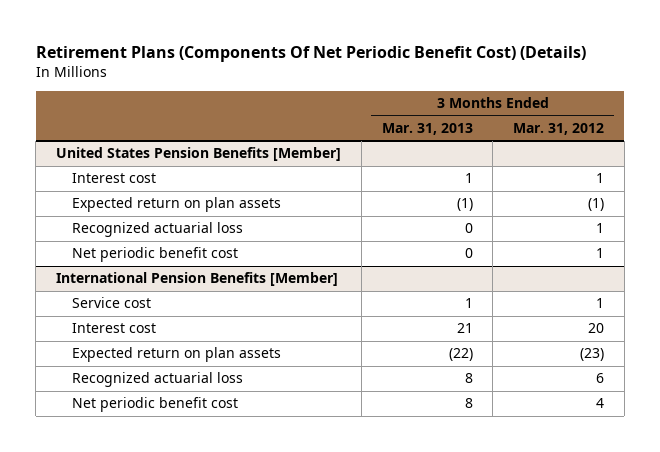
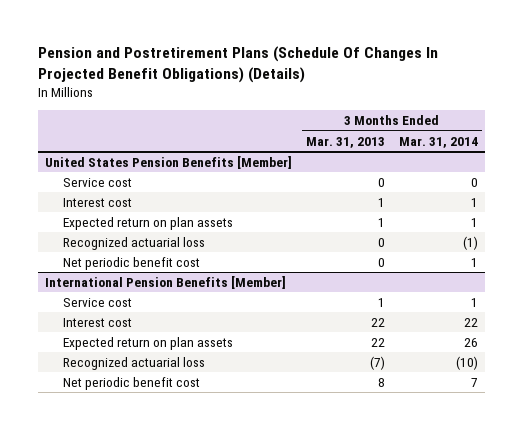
[35,45,586,62] Retirement Plans (Components Of Net Periodic Benefit Cost) (Details) -> [37,46,438,84] Pension and Postretirement Plans (Schedule Of Changes In Projected Benefit Obligations) (Details)
[513,122,605,135] Mar. 31, 2012 -> none
none -> [399,136,479,148] Mar. 31, 2014
none -> [63,177,133,187] Service cost
[456,198,473,212] (1) -> [377,217,385,227] 1
[456,323,473,334] 21 -> [370,317,385,327] 22
[448,348,473,362] (22) -> [370,337,385,347] 22
[464,373,473,384] 8 -> [369,355,385,370] (7)

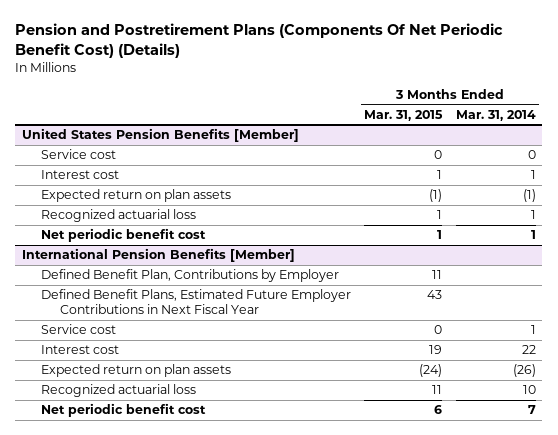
[37,46,438,84] Pension and Postretirement Plans (Schedule Of Changes In Projected Benefit Obligations) (Details) -> [15,22,504,58] Pension and Postretirement Plans (Components Of Net Periodic Benefit Cost) (Details)
[305,136,385,148] Mar. 31, 2013 -> none
none -> [364,109,444,121] Mar. 31, 2015
[471,217,479,227] 1 -> [522,189,536,203] (1)
[463,235,479,250] (1) -> [530,210,536,220] 1
none -> [40,269,339,283] Defined Benefit Plan, Contributions by Employer
none -> [40,289,351,315] Defined Benefit Plans, Estimated Future Employer Contributions in Next Fiscal Year
[464,337,479,347] 26 -> [512,364,536,378] (26)
[456,355,479,370] (10) -> [522,385,536,395] 10

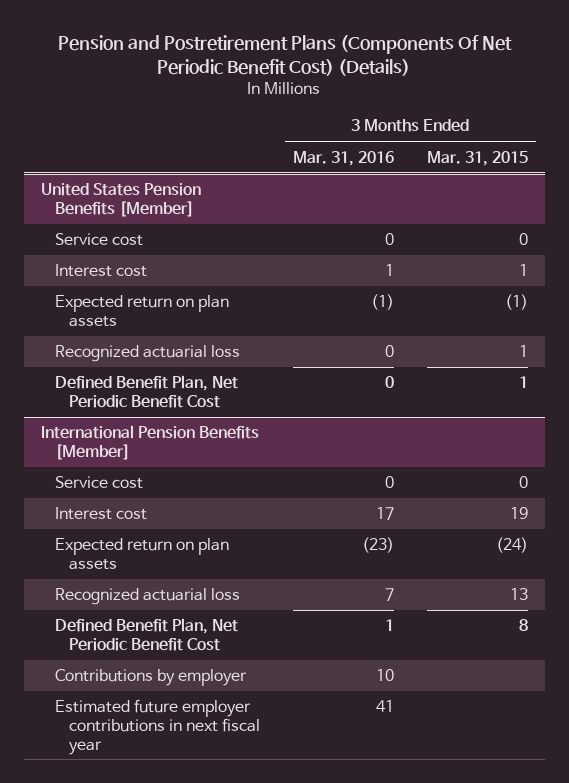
[455,109,536,121] Mar. 31, 2014 -> none
none -> [292,150,394,166] Mar. 31, 2016
[40,228,206,243] Net periodic benefit cost -> [54,375,238,408] Defined Benefit Plan, Net Periodic Benefit Cost
[40,269,339,283] Defined Benefit Plan, Contributions by Employer -> none
[40,289,351,315] Defined Benefit Plans, Estimated Future Employer Contributions in Next Fiscal Year -> none
[432,385,443,395] 11 -> [509,588,528,601] 13
[40,403,206,418] Net periodic benefit cost -> [54,618,238,651] Defined Benefit Plan, Net Periodic Benefit Cost
[434,405,443,415] 6 -> [518,619,528,632] 8
none -> [54,669,247,687] Contributions by employer
none -> [54,699,260,755] Estimated future employer contributions in next fiscal year

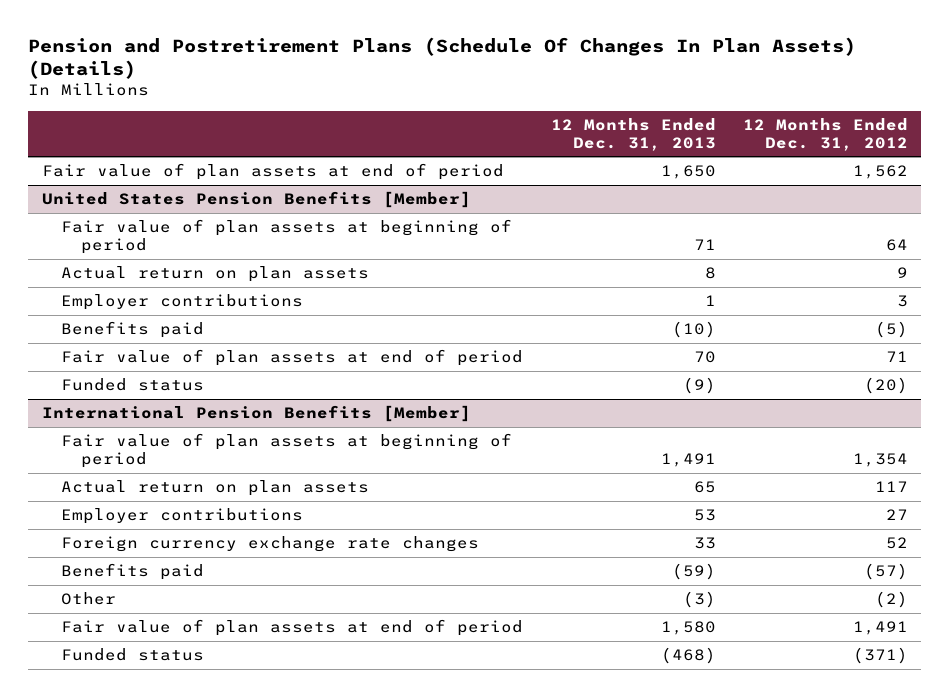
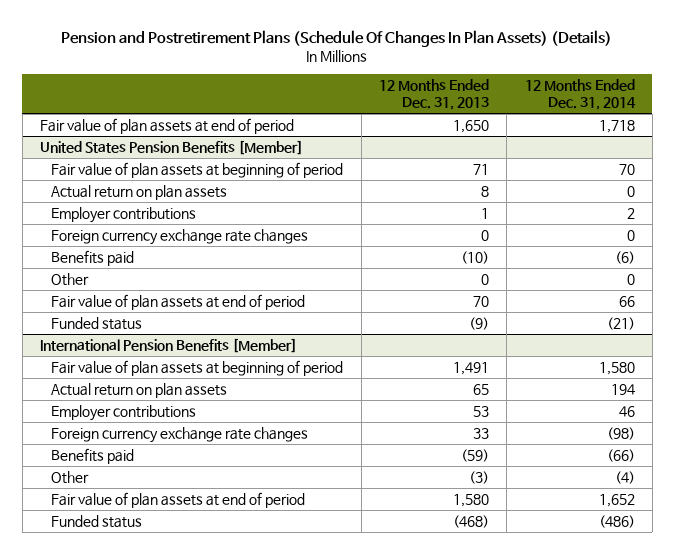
[742,117,908,151] 12 Months Ended Dec. 31, 2012 -> none
none -> [524,79,636,110] 12 Months Ended Dec. 31, 2014
none -> [51,229,309,246] Foreign currency exchange rate changes
none -> [51,273,90,287] Other

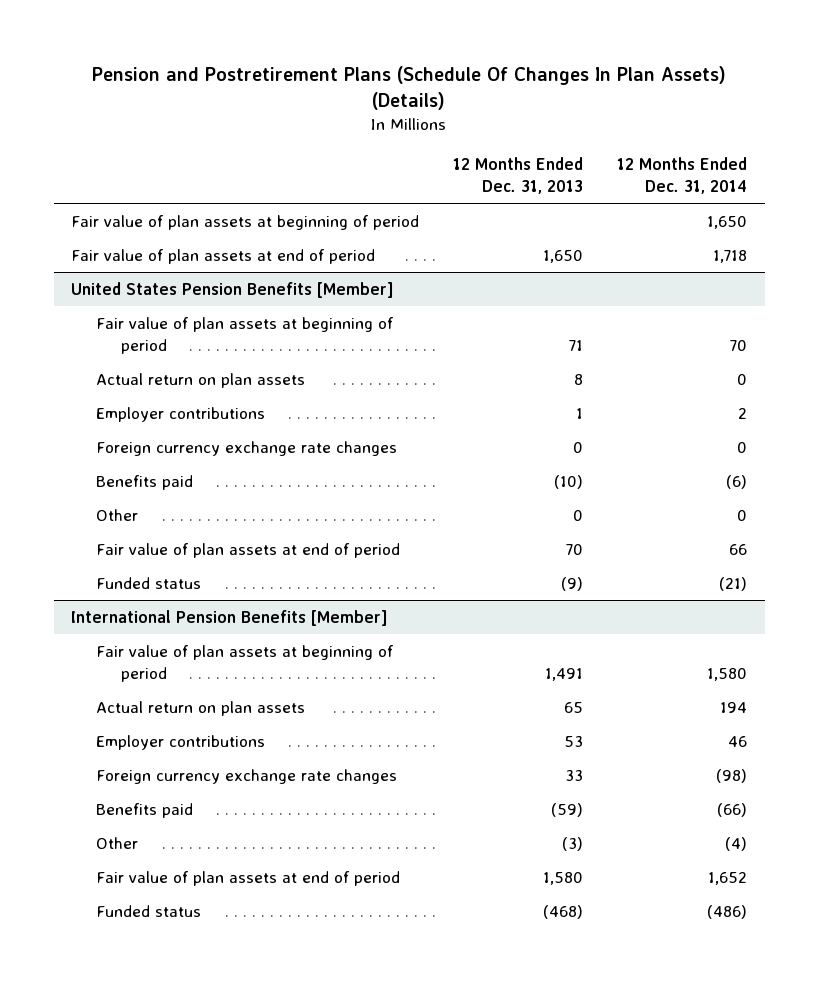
none -> [71,214,420,230] Fair value of plan assets at beginning of period

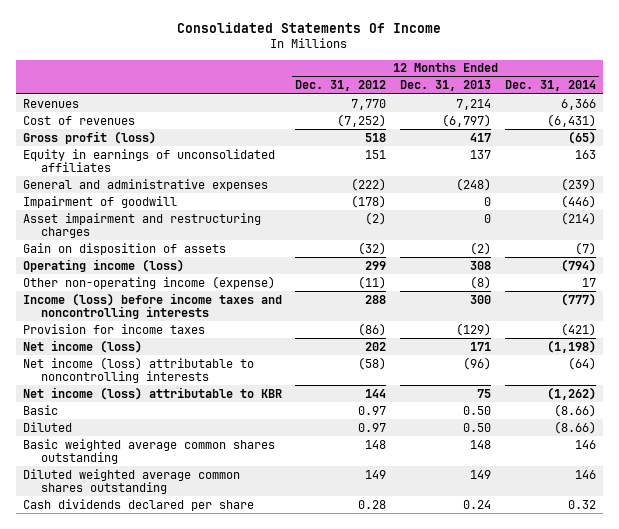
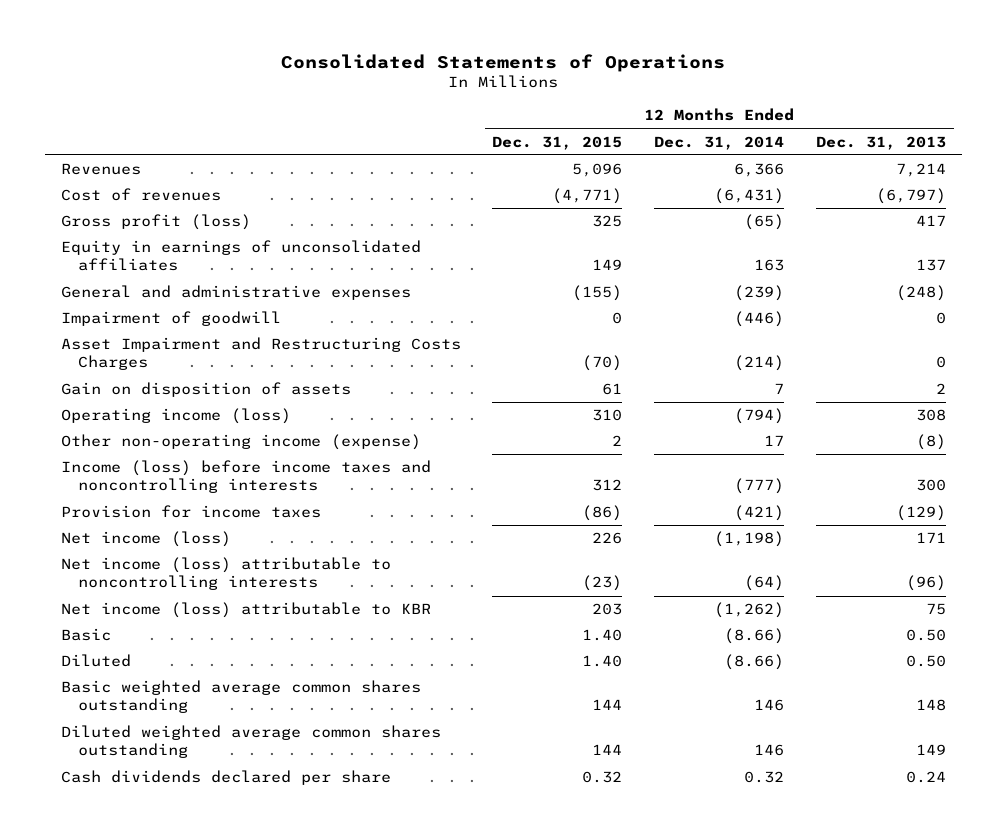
[177,22,442,34] Consolidated Statements Of Income -> [281,53,726,72] Consolidated Statements of Operations
[295,80,387,92] Dec. 31, 2012 -> none
none -> [492,135,623,150] Dec. 31, 2015
[22,212,261,238] Asset impairment and restructuring charges -> [60,337,461,371] Asset Impairment and Restructuring Costs Charges
[470,241,492,255] (2) -> [935,383,946,395] 2
[575,241,597,255] (7) -> [774,383,785,395] 7

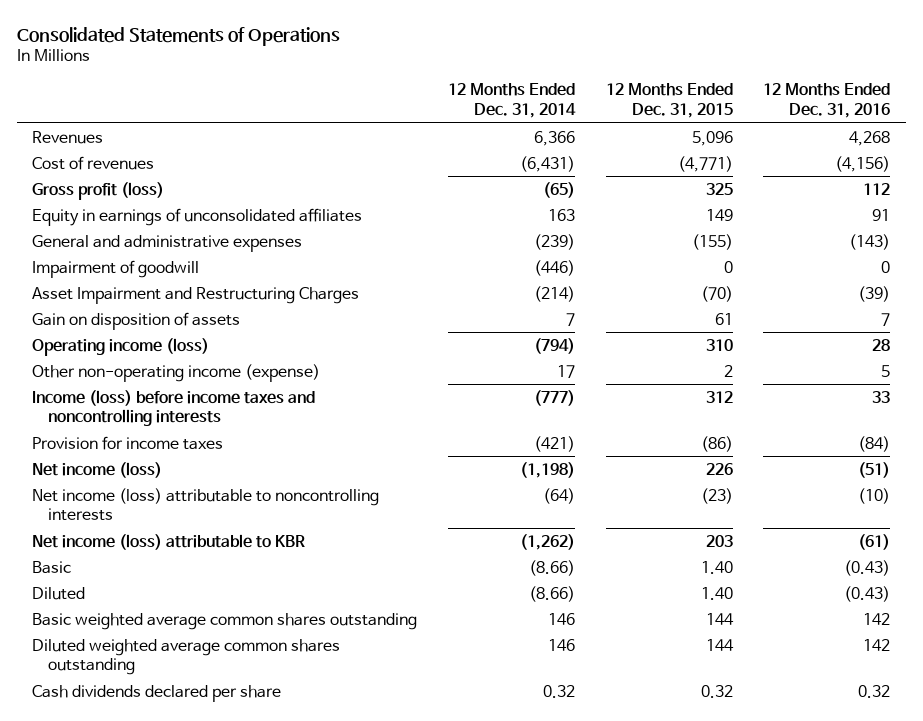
[815,135,946,150] Dec. 31, 2013 -> none
none -> [763,83,891,119] 12 Months Ended Dec. 31, 2016
[60,337,461,371] Asset Impairment and Restructuring Costs Charges -> [32,286,360,304] Asset Impairment and Restructuring Charges

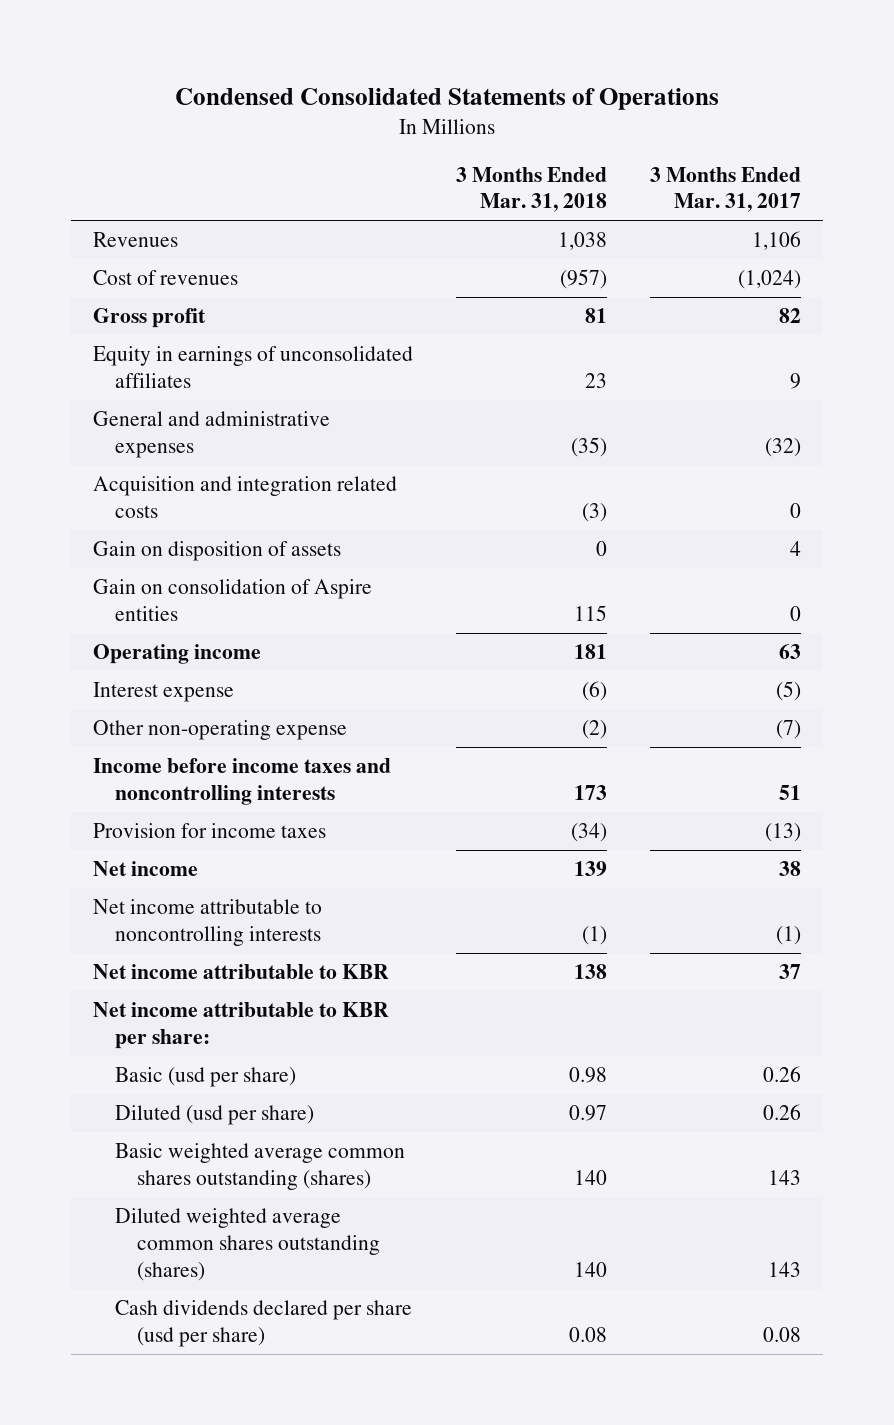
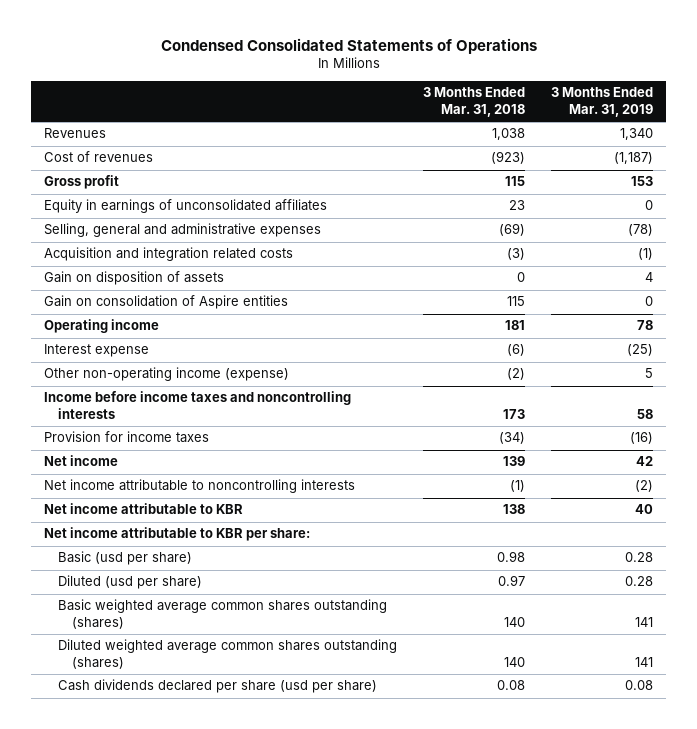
[650,166,802,213] 3 Months Ended Mar. 31, 2017 -> none
none -> [551,87,654,118] 3 Months Ended Mar. 31, 2019
[560,269,608,290] (957) -> [491,151,526,165] (923)
[585,308,608,324] 81 -> [505,176,526,187] 115
[92,411,330,458] General and administrative expenses -> [43,223,321,238] Selling, general and administrative expenses
[571,436,608,457] (35) -> [499,223,526,237] (69)
[92,720,347,741] Other non-operating expense -> [43,367,289,382] Other non-operating income (expense)

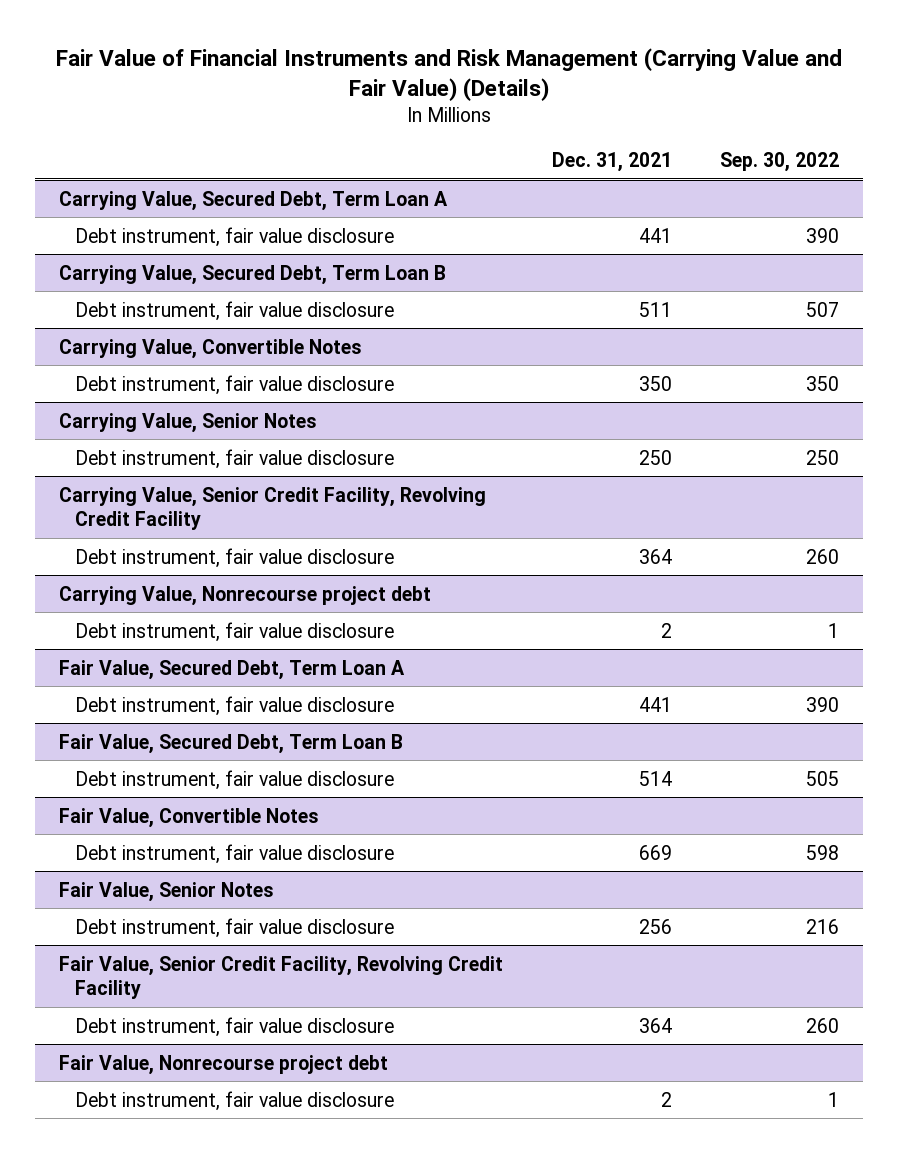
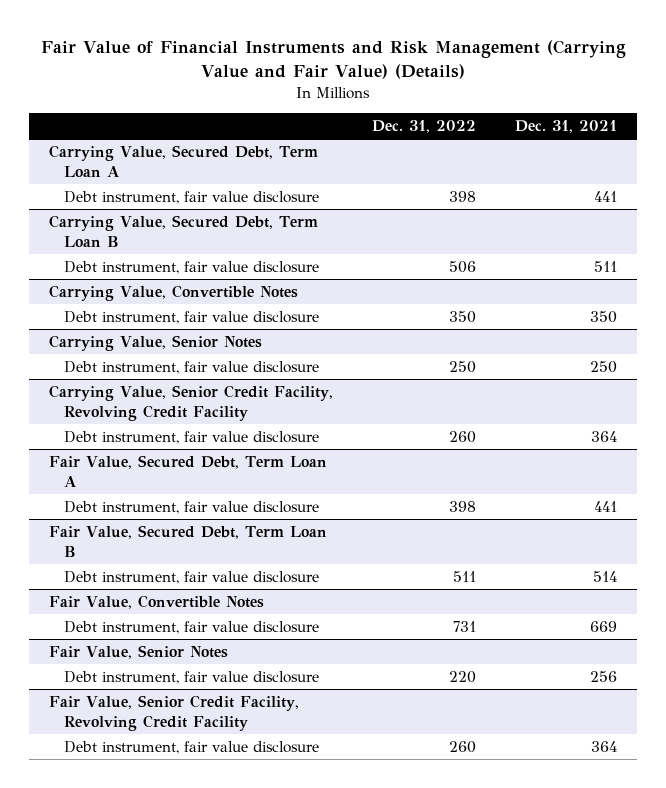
[719,151,839,172] Sep. 30, 2022 -> none
none -> [372,119,477,133] Dec. 31, 2022
[59,585,432,606] Carrying Value, Nonrecourse project debt -> none
[74,621,394,642] Debt instrument, fair value disclosure -> none
[59,1054,389,1075] Fair Value, Nonrecourse project debt -> none
[74,1090,394,1111] Debt instrument, fair value disclosure -> none

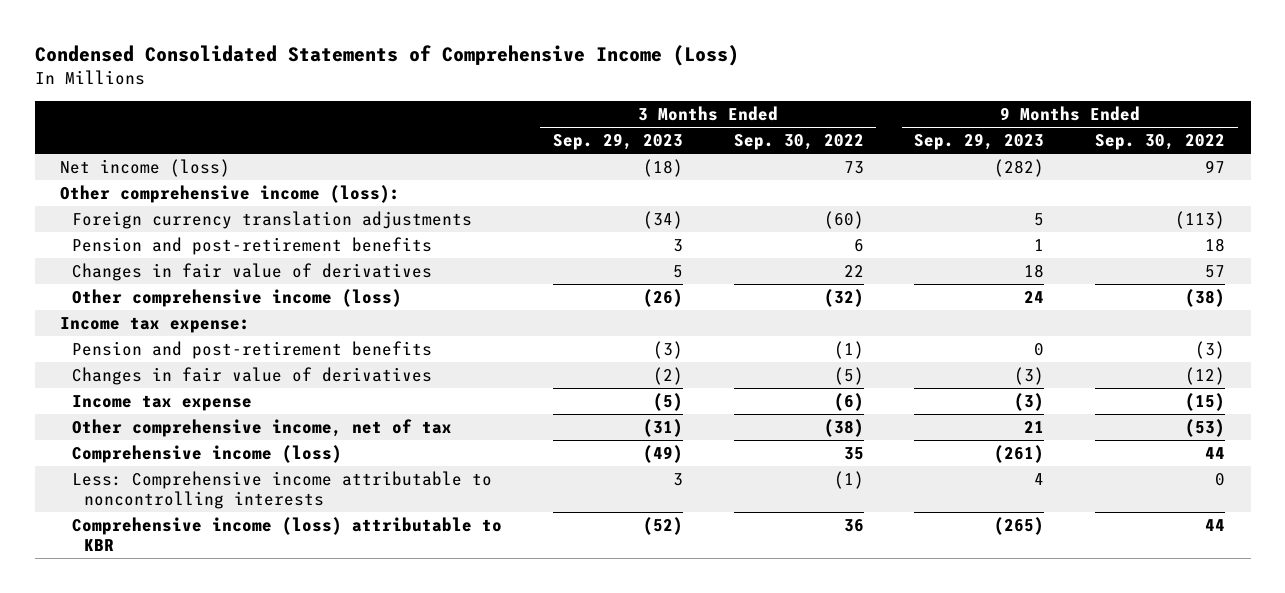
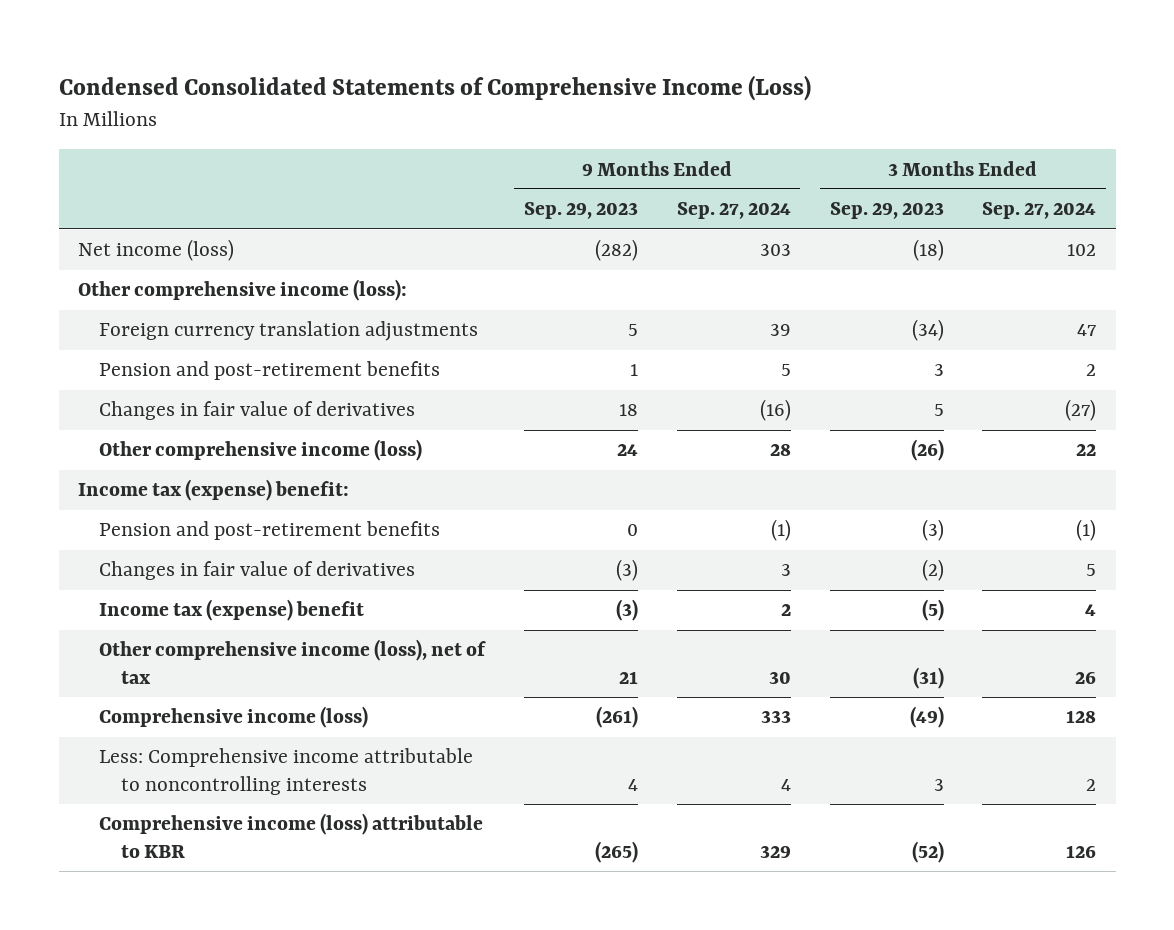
[733,134,864,151] Sep. 30, 2022 -> none
[1095,134,1226,151] Sep. 30, 2022 -> none
none -> [676,202,791,220] Sep. 27, 2024
none -> [982,202,1097,220] Sep. 27, 2024
[60,317,251,334] Income tax expense: -> [77,479,349,502] Income tax (expense) benefit:
[72,395,253,412] Income tax expense -> [99,599,365,622] Income tax (expense) benefit
[72,419,453,438] Other comprehensive income, net of tax -> [99,639,487,685] Other comprehensive income (loss), net of tax

